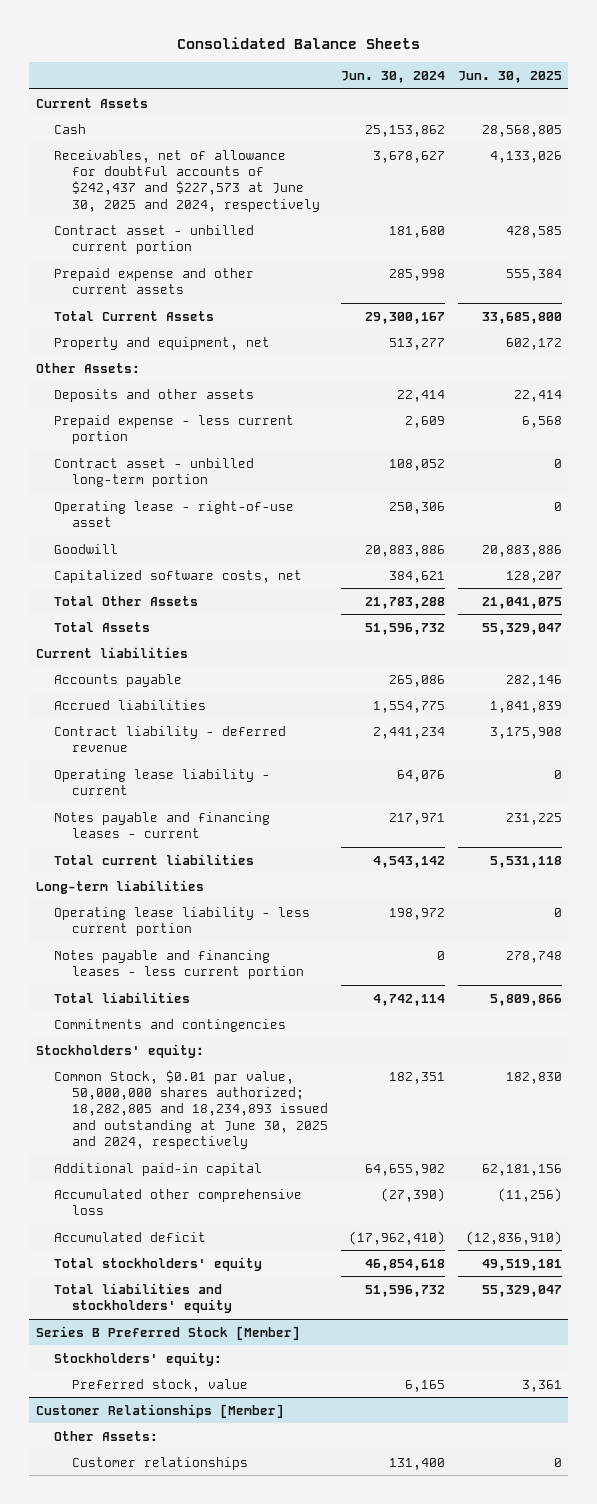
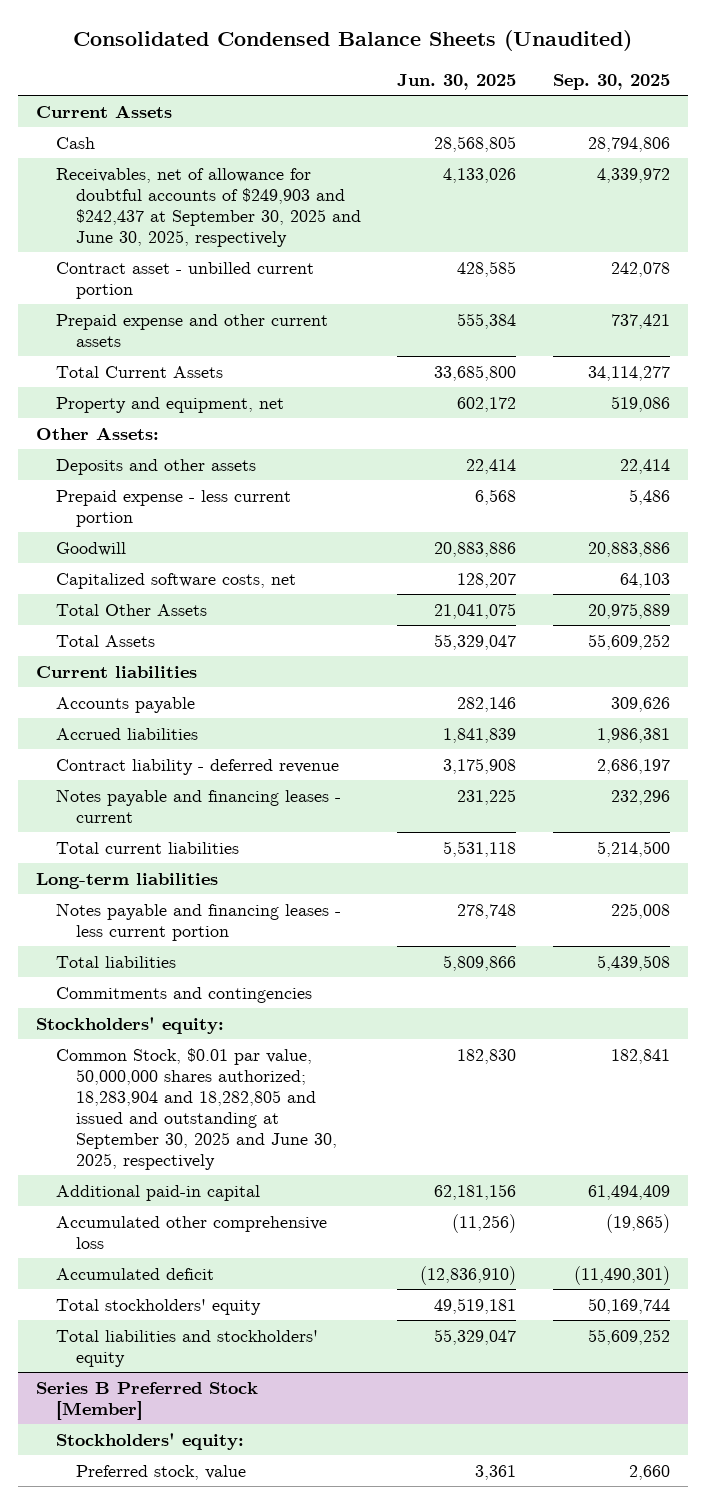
[176,37,420,50] Consolidated Balance Sheets -> [73,29,633,51] Consolidated Condensed Balance Sheets (Unaudited)
[340,70,445,83] Jun. 30, 2024 -> none
none -> [552,73,670,90] Sep. 30, 2025
[53,149,320,212] Receivables, net of allowance for doubtful accounts of $242,437 and $227,573 at June 30, 2025 and 2024, respectively -> [55,167,361,247] Receivables, net of allowance for doubtful accounts of $249,903 and $242,437 at September 30, 2025 and June 30, 2025, respectively
[53,457,254,488] Contract asset - unbilled long-term portion -> none
[53,500,294,528] Operating lease - right-of-use asset -> none
[53,768,270,796] Operating lease liability - current -> none
[53,906,310,937] Operating lease liability - less current portion -> none
[53,1069,328,1150] Common Stock, $0.01 par value, 50,000,000 shares authorized; 18,282,805 and 18,234,893 issued and outstanding at June 30, 2025 and 2024, respectively -> [55,1047,337,1170] Common Stock, $0.01 par value, 50,000,000 shares authorized; 18,283,904 and 18,282,805 and issued and outstanding at September 30, 2025 and June 30, 2025, respectively
[35,1403,284,1418] Customer Relationships [Member] -> none
[53,1430,158,1441] Other Assets: -> none
[71,1456,248,1470] Customer relationships -> none

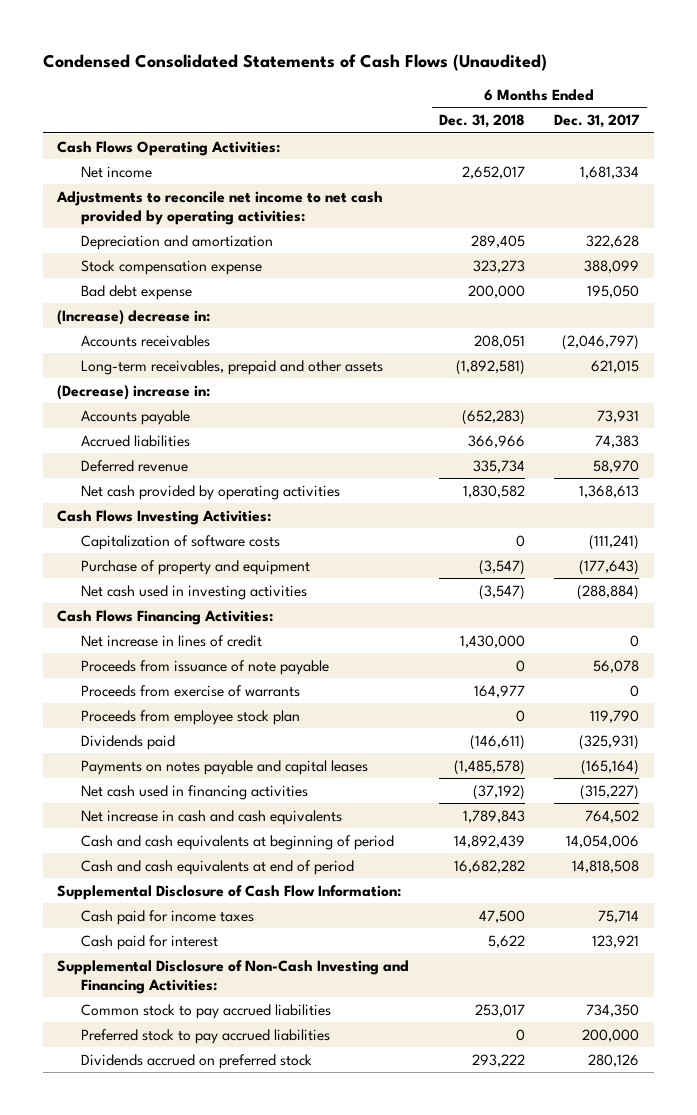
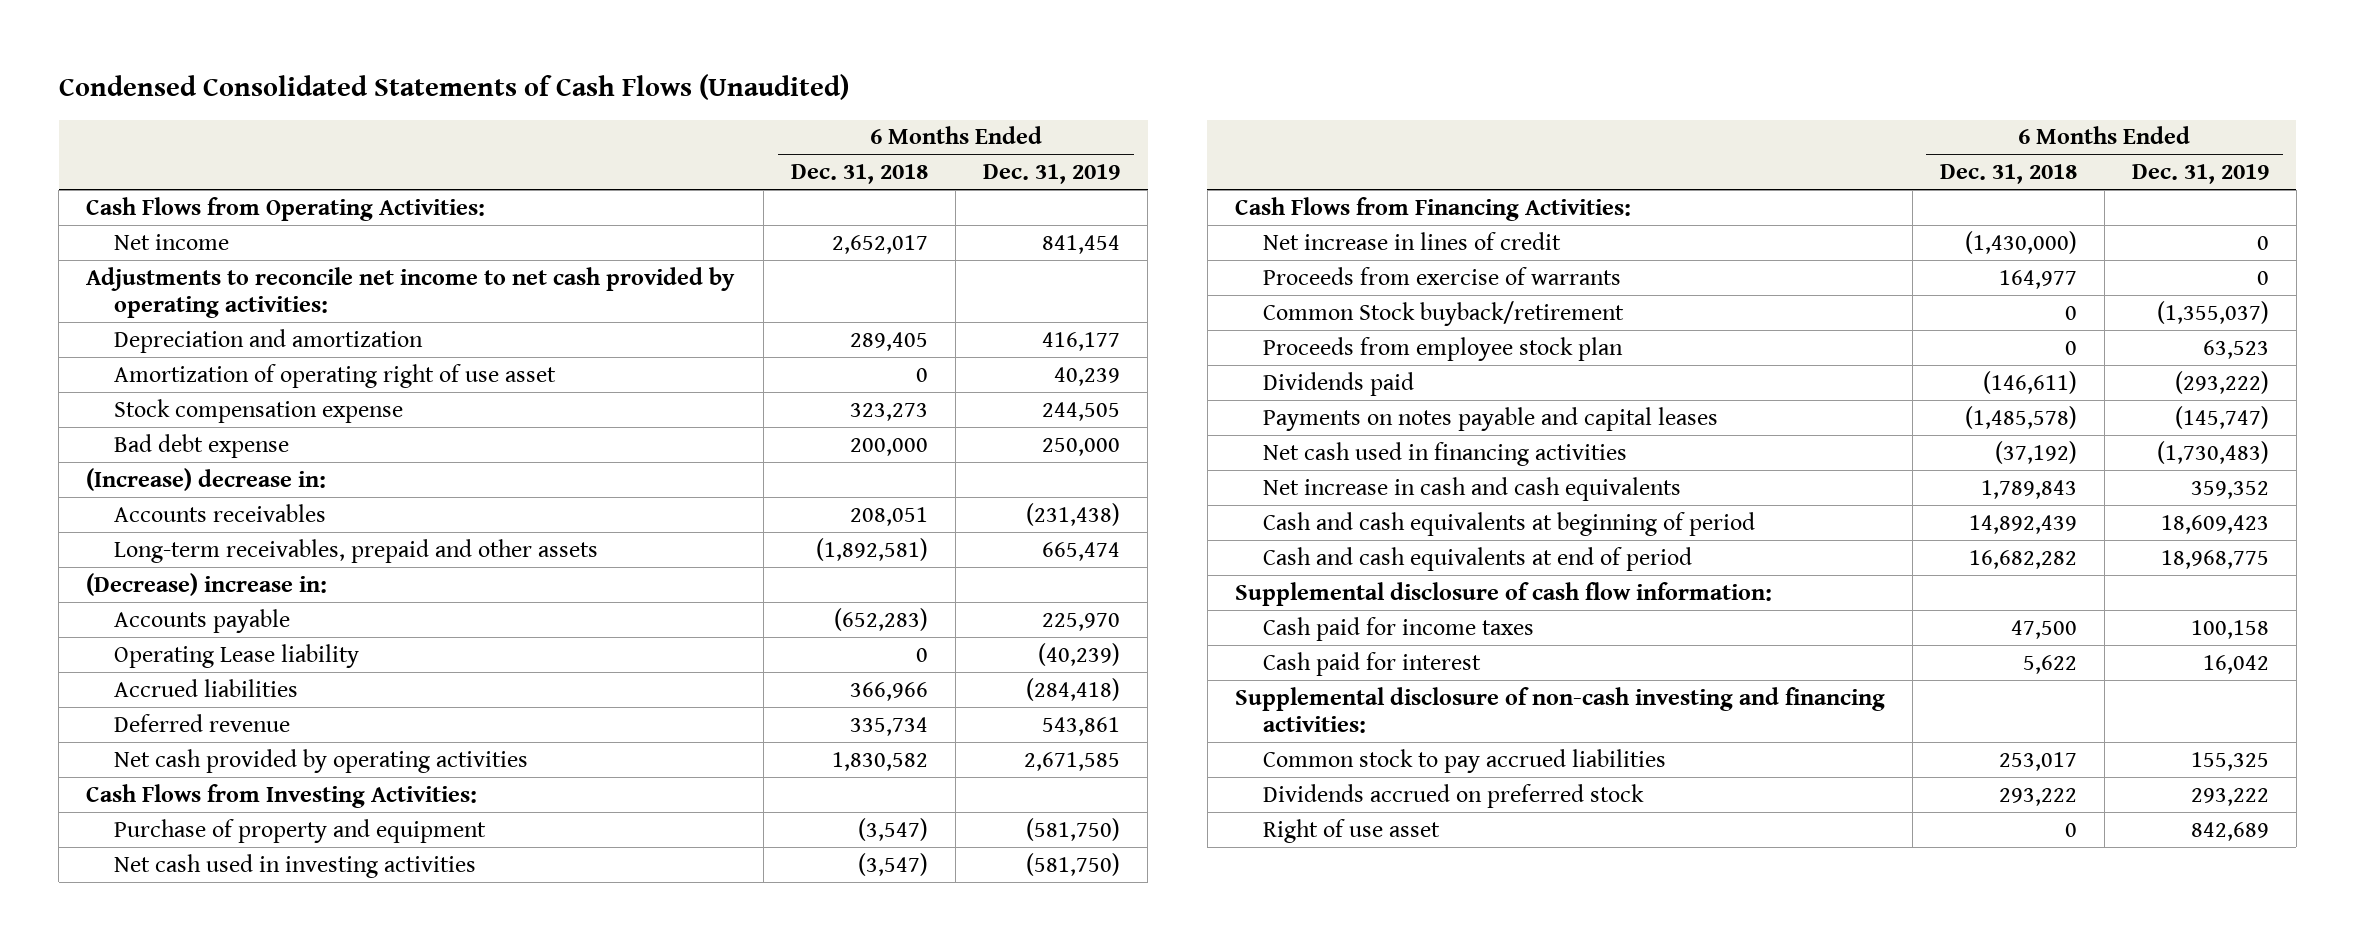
[554,114,641,129] Dec. 31, 2017 -> none
none -> [983,164,1121,185] Dec. 31, 2019
[57,140,281,156] Cash Flows Operating Activities: -> [86,196,486,221] Cash Flows from Operating Activities:
none -> [114,363,557,388] Amortization of operating right of use asset
none -> [114,643,360,668] Operating Lease liability
[80,534,280,550] Capitalization of software costs -> none
[57,509,272,525] Cash Flows Investing Activities: -> [86,783,478,808] Cash Flows from Investing Activities:
[80,659,329,675] Proceeds from issuance of note payable -> none
[57,609,274,625] Cash Flows Financing Activities: -> [1234,196,1631,221] Cash Flows from Financing Activities:
[459,634,525,648] 1,430,000 -> [1964,230,2077,254] (1,430,000)
none -> [1262,300,1624,326] Common Stock buyback/retirement
[57,884,402,900] Supplemental Disclosure of Cash Flow Information: -> [1234,581,1772,606] Supplemental disclosure of cash flow information:
[57,959,410,994] Supplemental Disclosure of Non-Cash Investing and Financing Activities: -> [1234,686,1885,734] Supplemental disclosure of non-cash investing and financing activities:
[80,1028,330,1044] Preferred stock to pay accrued liabilities -> none
none -> [1262,818,1440,843] Right of use asset

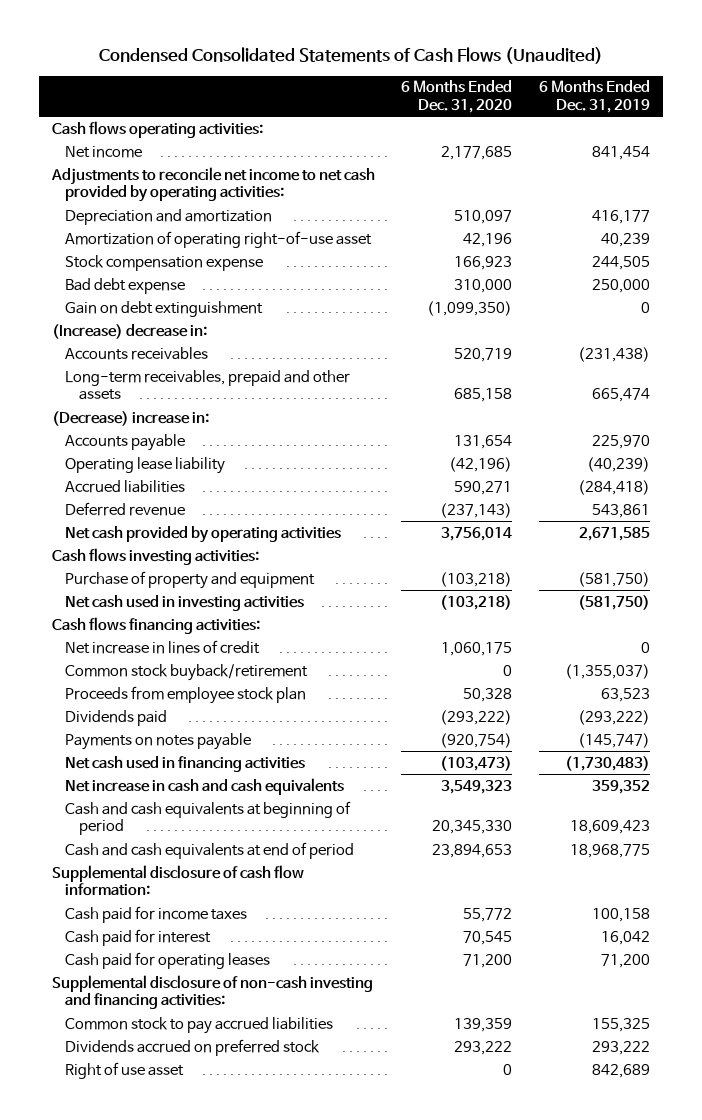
[791,164,929,185] Dec. 31, 2018 -> none
none -> [401,80,513,113] 6 Months Ended Dec. 31, 2020
[86,196,486,221] Cash Flows from Operating Activities: -> [51,120,263,138] Cash flows operating activities:
[114,363,557,388] Amortization of operating right of use asset -> [65,230,373,248] Amortization of operating right-of-use asset
none -> [65,300,264,317] Gain on debt extinguishment
[114,643,360,668] Operating Lease liability -> [65,456,226,474] Operating lease liability
[86,783,478,808] Cash Flows from Investing Activities: -> [51,547,259,565] Cash flows investing activities:
[1234,196,1631,221] Cash Flows from Financing Activities: -> [51,616,260,634] Cash flows financing activities:
[1262,266,1621,285] Proceeds from exercise of warrants -> none
[1262,300,1624,326] Common Stock buyback/retirement -> [65,663,309,681] Common stock buyback/retirement
[1262,406,1718,431] Payments on notes payable and capital leases -> [65,732,252,750] Payments on notes payable
none -> [65,951,271,969] Cash paid for operating leases

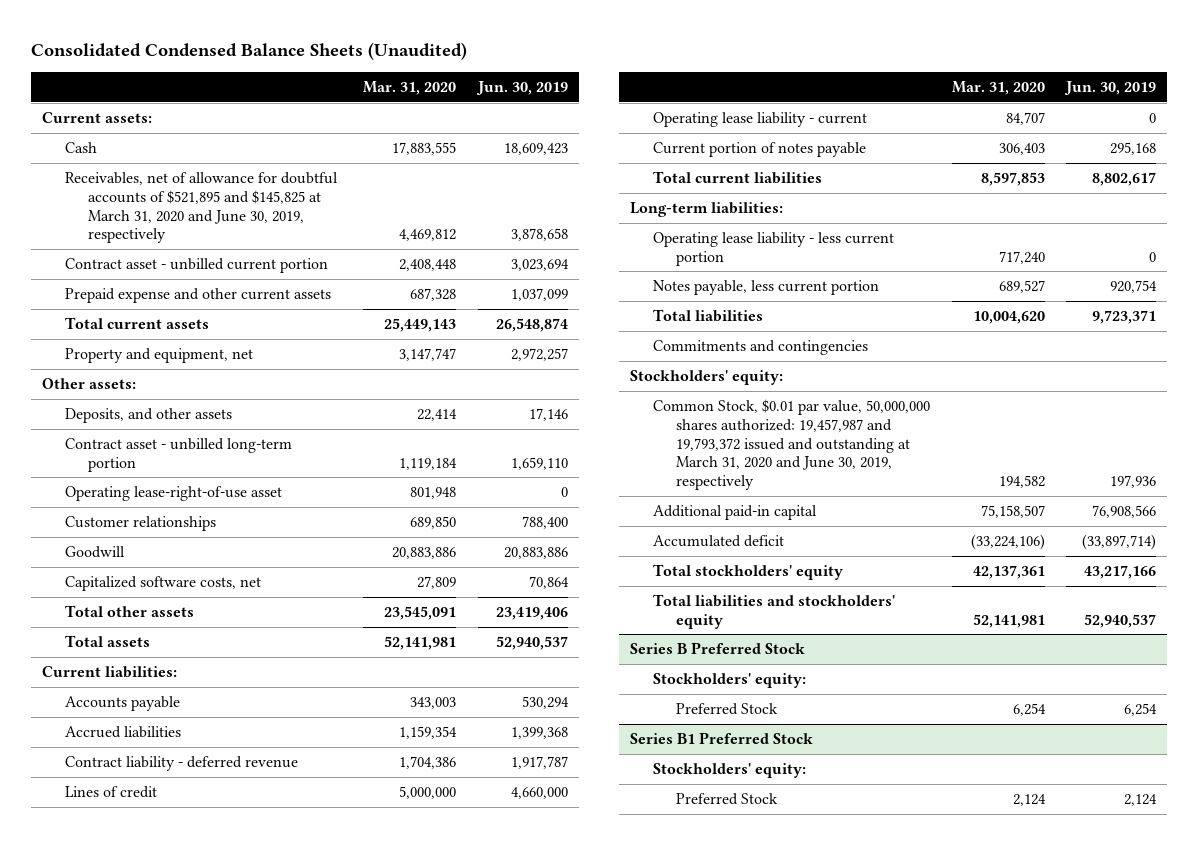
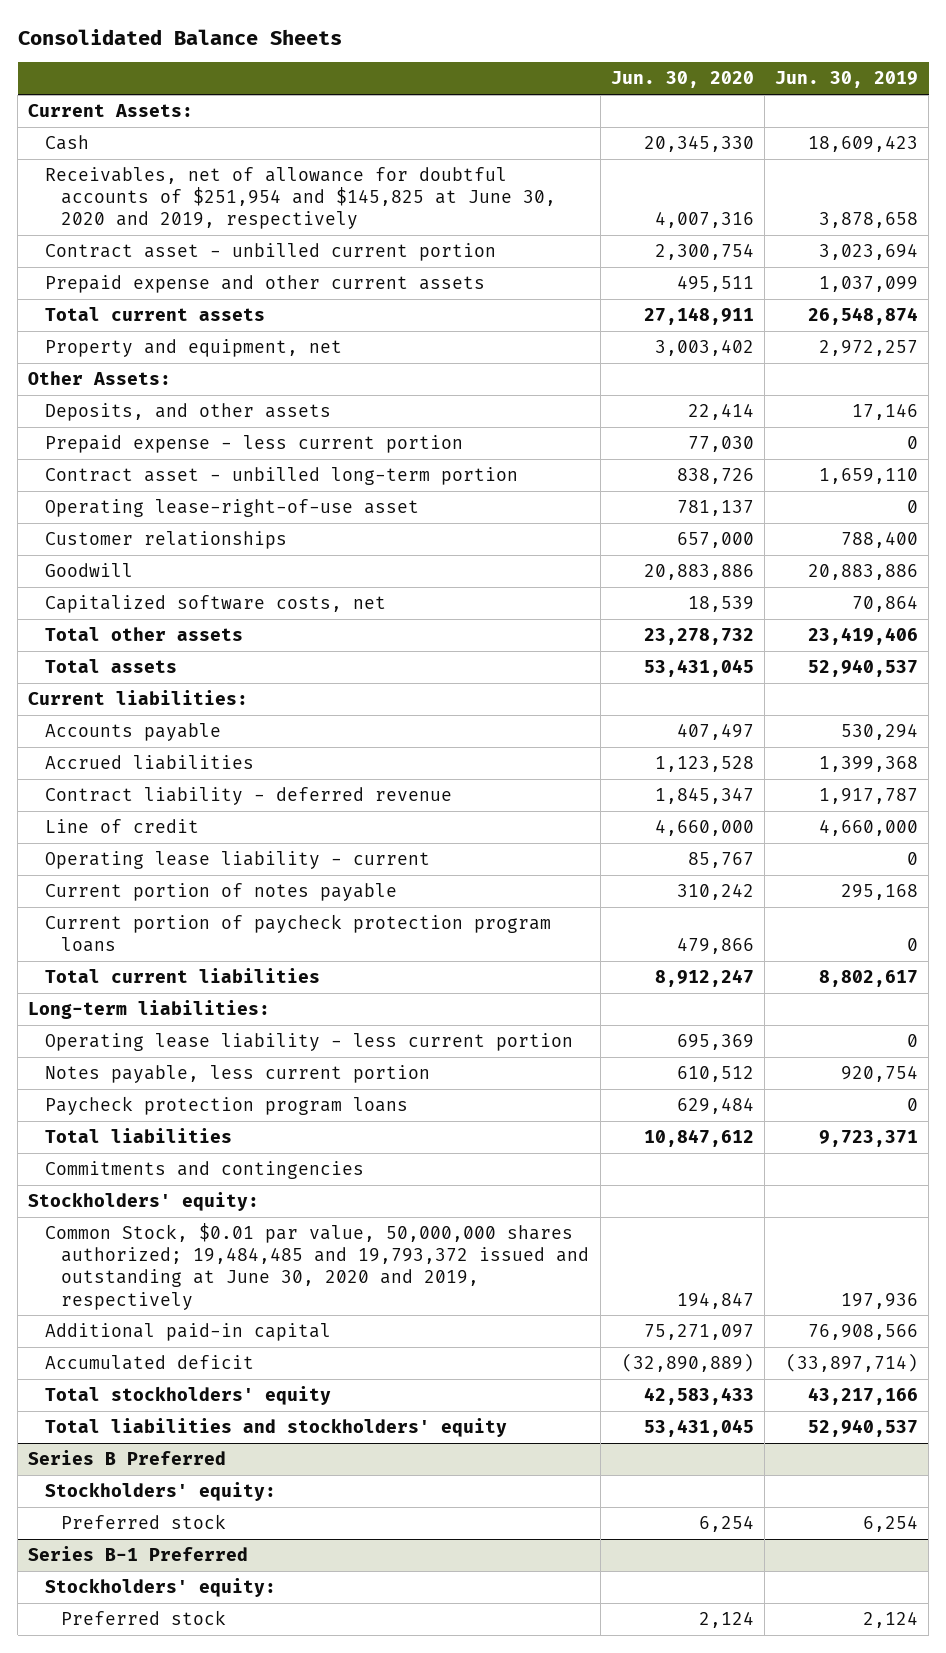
[30,41,467,60] Consolidated Condensed Balance Sheets (Unaudited) -> [17,28,342,45] Consolidated Balance Sheets
[363,81,457,96] Mar. 31, 2020 -> none
none -> [610,71,754,89] Jun. 30, 2020
[41,112,152,124] Current assets: -> [28,104,194,118] Current Assets:
[64,172,338,244] Receivables, net of allowance for doubtful accounts of $521,895 and $145,825 at March 31, 2020 and June 30, 2019, respectively -> [44,167,557,230] Receivables, net of allowance for doubtful accounts of $251,954 and $145,825 at June 30, 2020 and 2019, respectively
[41,378,136,390] Other assets: -> [28,371,172,386] Other Assets:
none -> [44,435,463,454] Prepaid expense - less current portion
[64,786,157,799] Lines of credit -> [44,819,199,834] Line of credit
none -> [44,914,551,953] Current portion of paycheck protection program loans
none -> [44,1096,408,1116] Paycheck protection program loans
[653,399,931,491] Common Stock, $0.01 par value, 50,000,000 shares authorized: 19,457,987 and 19,793,372 issued and outstanding at March 31, 2020 and June 30, 2019, respectively -> [44,1223,590,1310] Common Stock, $0.01 par value, 50,000,000 shares authorized; 19,484,485 and 19,793,372 issued and outstanding at June 30, 2020 and 2019, respectively
[630,642,806,655] Series B Preferred Stock -> [28,1450,227,1466] Series B Preferred
[676,703,779,716] Preferred Stock -> [61,1514,227,1530] Preferred stock
[630,732,814,745] Series B1 Preferred Stock -> [28,1546,249,1562] Series B-1 Preferred
[676,793,779,806] Preferred Stock -> [61,1610,227,1626] Preferred stock

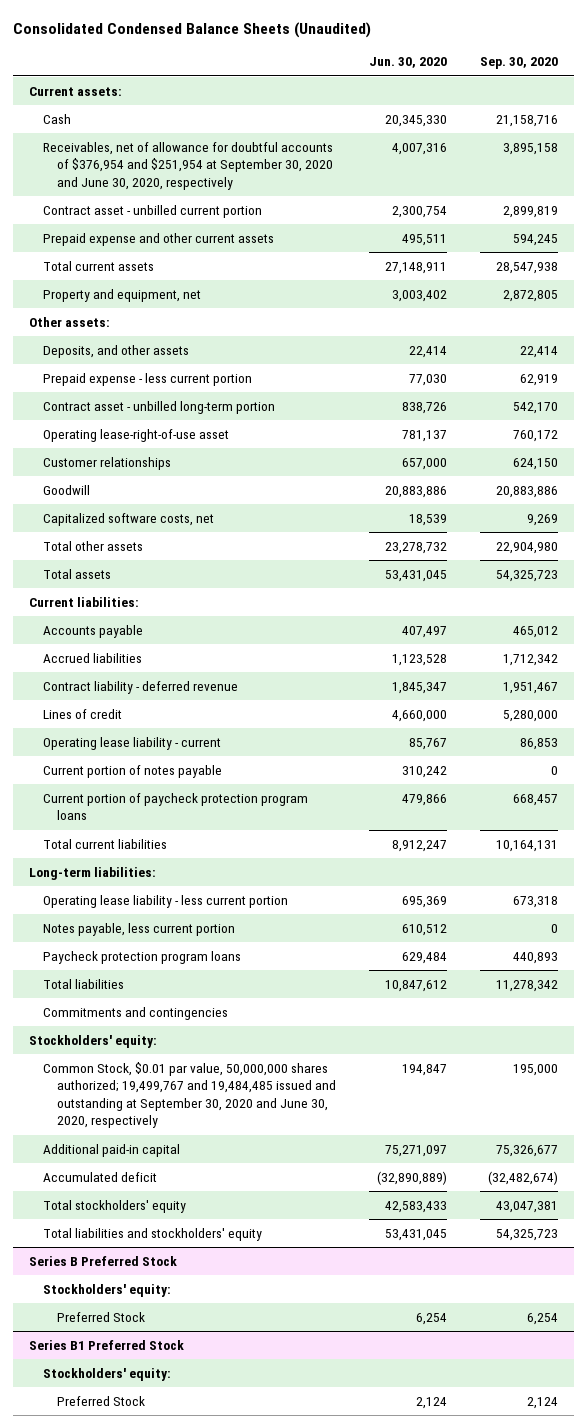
[17,28,342,45] Consolidated Balance Sheets -> [12,21,371,38] Consolidated Condensed Balance Sheets (Unaudited)
[775,71,919,89] Jun. 30, 2019 -> none
none -> [479,57,558,70] Sep. 30, 2020
[28,104,194,118] Current Assets: -> [29,86,123,96] Current assets:
[44,167,557,230] Receivables, net of allowance for doubtful accounts of $251,954 and $145,825 at June 30, 2020 and 2019, respectively -> [43,141,334,190] Receivables, net of allowance for doubtful accounts of $376,954 and $251,954 at September 30, 2020 and June 30, 2020, respectively
[28,371,172,386] Other Assets: -> [29,316,111,327] Other assets:
[44,819,199,834] Line of credit -> [43,708,123,719] Lines of credit
[44,1223,590,1310] Common Stock, $0.01 par value, 50,000,000 shares authorized; 19,484,485 and 19,793,372 issued and outstanding at June 30, 2020 and 2019, respectively -> [43,1061,337,1129] Common Stock, $0.01 par value, 50,000,000 shares authorized; 19,499,767 and 19,484,485 issued and outstanding at September 30, 2020 and June 30, 2020, respectively
[28,1450,227,1466] Series B Preferred -> [29,1255,178,1266] Series B Preferred Stock
[61,1514,227,1530] Preferred stock -> [57,1311,146,1322] Preferred Stock
[28,1546,249,1562] Series B-1 Preferred -> [29,1339,185,1350] Series B1 Preferred Stock
[61,1610,227,1626] Preferred stock -> [57,1395,146,1406] Preferred Stock

